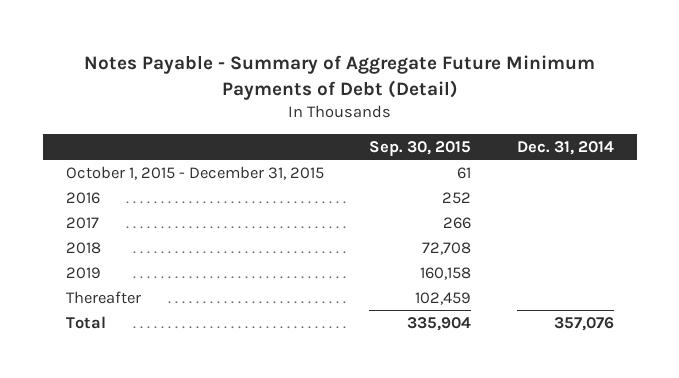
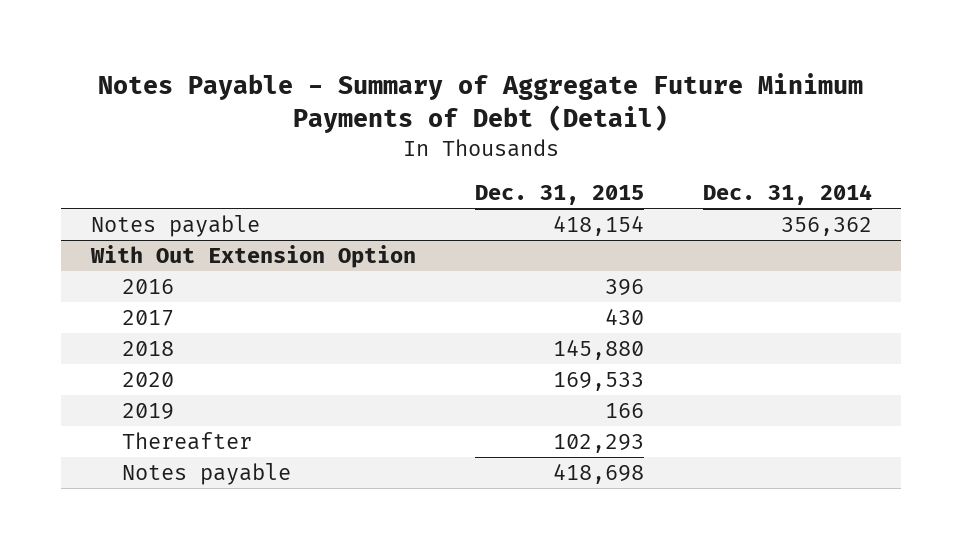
[369,140,472,156] Sep. 30, 2015 -> none
none -> [474,185,644,206] Dec. 31, 2015
[65,165,324,180] October 1, 2015 - December 31, 2015 -> none
[65,191,100,204] 2016 -> none
[65,216,99,229] 2017 -> none
[65,241,101,254] 2018 -> none
[65,266,101,279] 2019 -> none
[65,290,141,304] Thereafter -> none
[65,315,106,329] Total -> none
none -> [90,214,260,237] Notes payable
none -> [89,244,416,268] With Out Extension Option
none -> [121,278,174,294] 2016
none -> [121,309,174,326] 2017
none -> [121,340,174,356] 2018
none -> [121,371,174,387] 2020
none -> [121,402,174,420] 2019
none -> [121,431,252,450] Thereafter
none -> [121,462,291,485] Notes payable

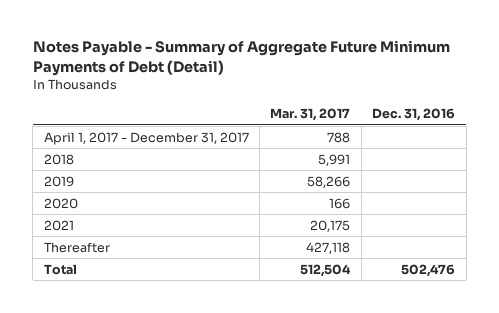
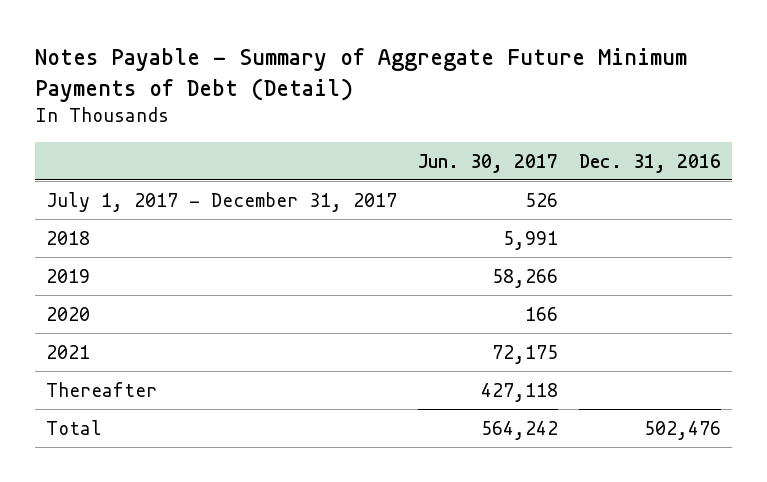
[270,107,351,121] Mar. 31, 2017 -> none
none -> [418,153,559,173] Jun. 30, 2017
[43,131,249,145] April 1, 2017 - December 31, 2017 -> [45,191,397,212] July 1, 2017 - December 31, 2017

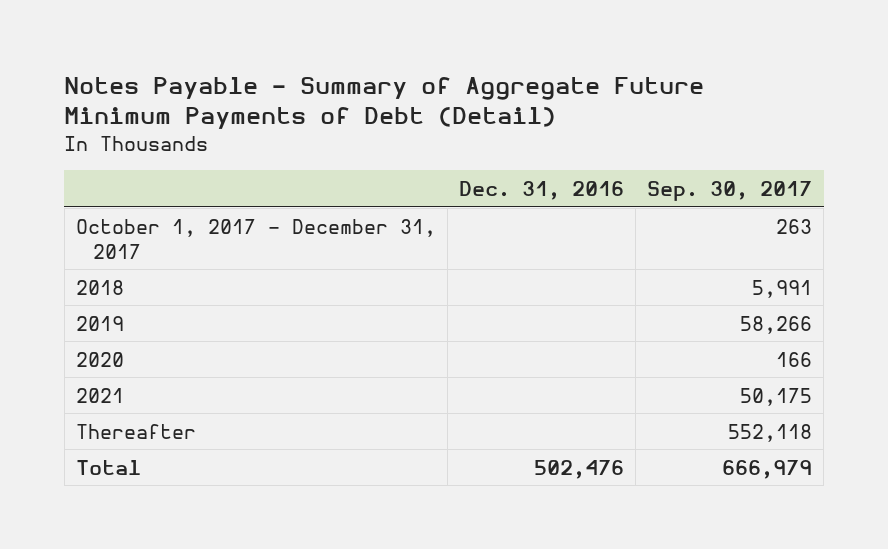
[418,153,559,173] Jun. 30, 2017 -> none
none -> [646,180,812,201] Sep. 30, 2017
[45,191,397,212] July 1, 2017 - December 31, 2017 -> [75,218,436,259] October 1, 2017 - December 31, 2017

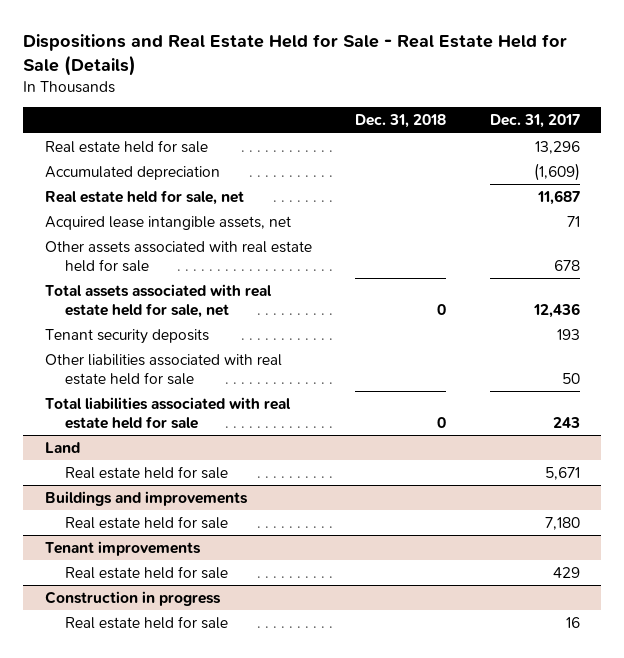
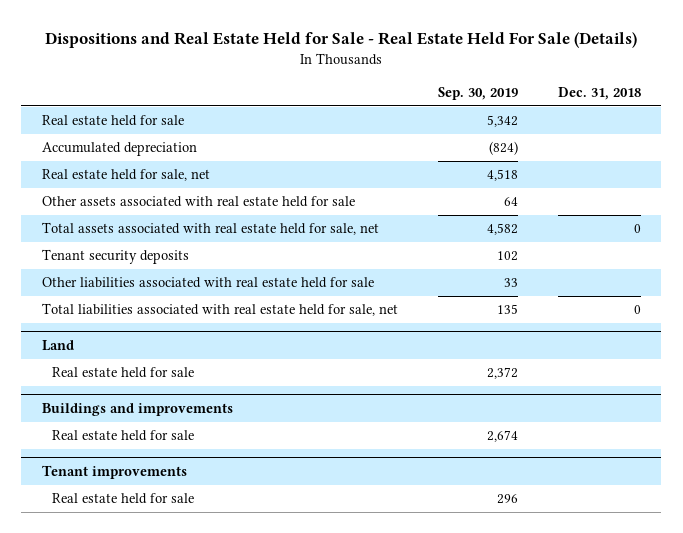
[22,34,567,77] Dispositions and Real Estate Held for Sale - Real Estate Held for Sale (Details) -> [45,32,638,49] Dispositions and Real Estate Held for Sale - Real Estate Held For Sale (Details)
[489,114,580,129] Dec. 31, 2017 -> none
none -> [437,86,518,100] Sep. 30, 2019
[44,215,291,230] Acquired lease intangible assets, net -> none
[44,396,291,429] Total liabilities associated with real estate held for sale -> [41,303,398,317] Total liabilities associated with real estate held for sale, net
[44,590,221,606] Construction in progress -> none
[64,615,228,629] Real estate held for sale -> none

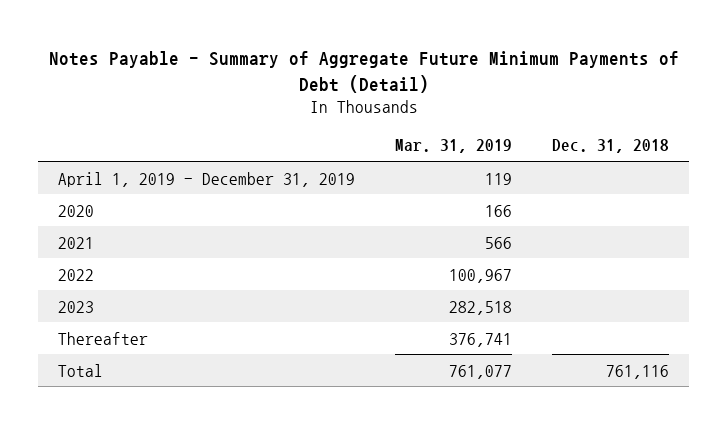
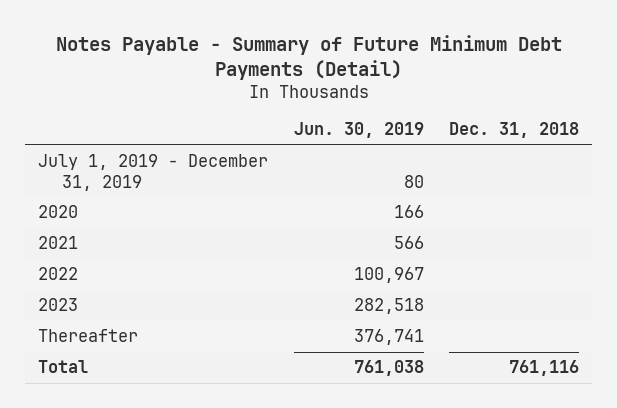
[48,50,679,93] Notes Payable - Summary of Aggregate Future Minimum Payments of Debt (Detail) -> [55,34,562,80] Notes Payable - Summary of Future Minimum Debt Payments (Detail)
[395,139,513,154] Mar. 31, 2019 -> none
none -> [293,122,424,139] Jun. 30, 2019
[57,171,355,187] April 1, 2019 - December 31, 2019 -> [38,154,269,191] July 1, 2019 - December 31, 2019

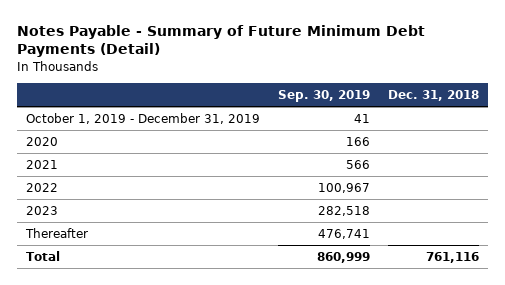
[293,122,424,139] Jun. 30, 2019 -> none
none -> [278,89,371,102] Sep. 30, 2019
[38,154,269,191] July 1, 2019 - December 31, 2019 -> [26,113,261,125] October 1, 2019 - December 31, 2019

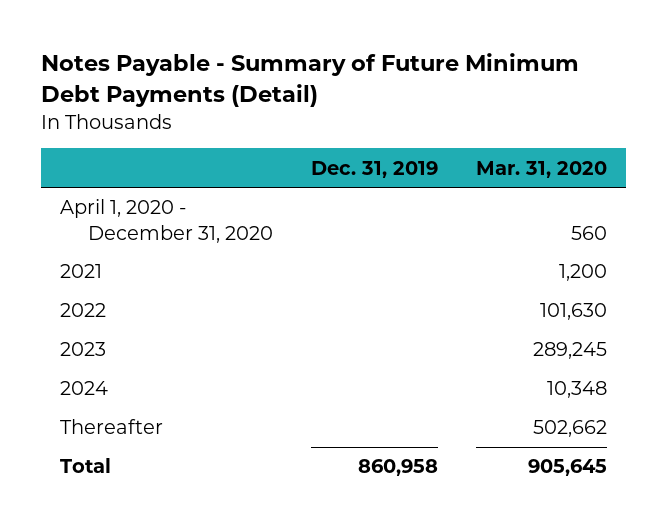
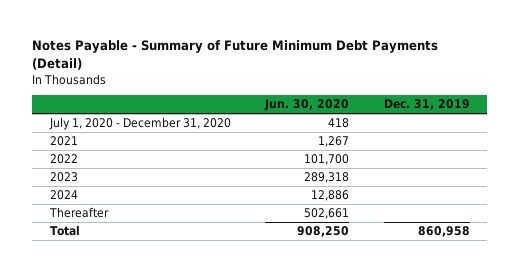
[476,160,608,178] Mar. 31, 2020 -> none
none -> [264,99,350,112] Jun. 30, 2020
[59,199,274,243] April 1, 2020 - December 31, 2020 -> [48,117,231,131] July 1, 2020 - December 31, 2020

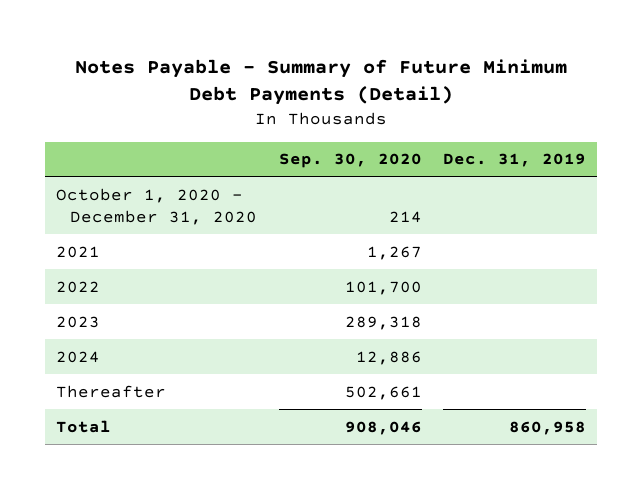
[264,99,350,112] Jun. 30, 2020 -> none
none -> [278,153,422,169] Sep. 30, 2020
[48,117,231,131] July 1, 2020 - December 31, 2020 -> [56,187,258,225] October 1, 2020 - December 31, 2020

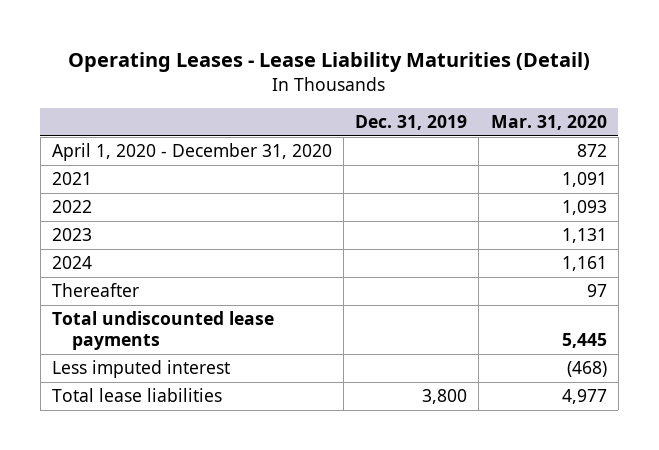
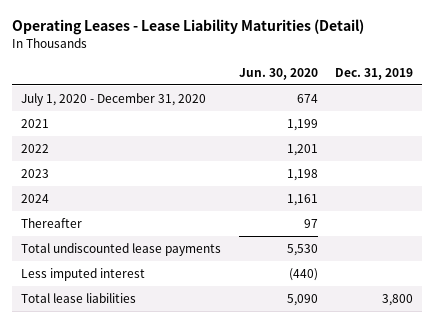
[490,115,607,131] Mar. 31, 2020 -> none
none -> [238,67,318,80] Jun. 30, 2020
[52,143,333,162] April 1, 2020 - December 31, 2020 -> [21,92,207,106] July 1, 2020 - December 31, 2020

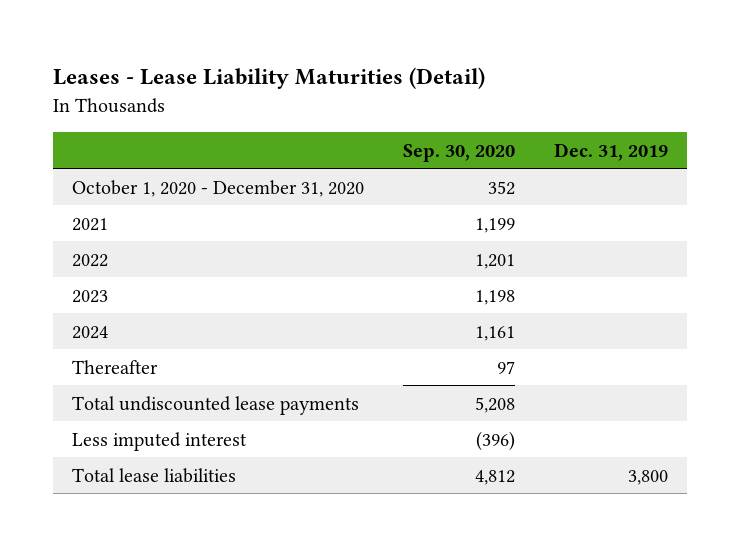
[12,19,365,36] Operating Leases - Lease Liability Maturities (Detail) -> [53,67,486,90] Leases - Lease Liability Maturities (Detail)
[238,67,318,80] Jun. 30, 2020 -> none
none -> [403,143,516,162] Sep. 30, 2020
[21,92,207,106] July 1, 2020 - December 31, 2020 -> [72,179,365,197] October 1, 2020 - December 31, 2020

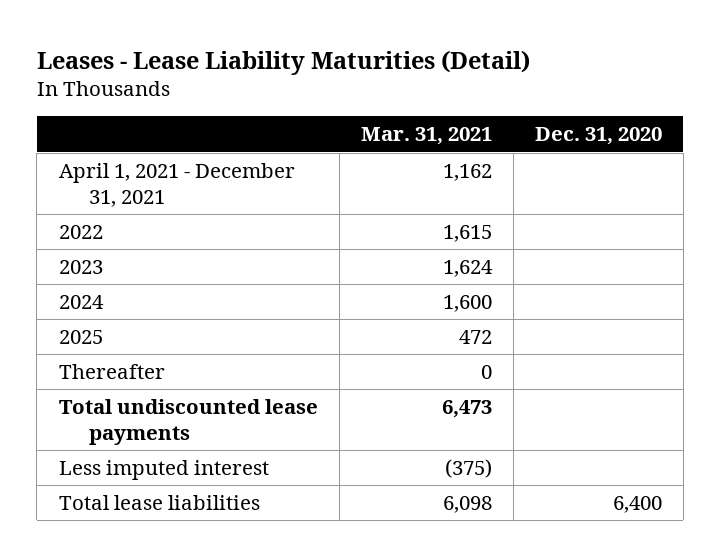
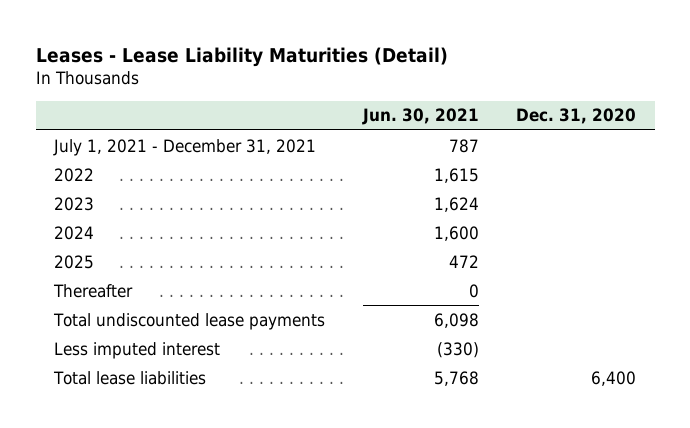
[360,127,492,146] Mar. 31, 2021 -> none
none -> [361,108,479,126] Jun. 30, 2021
[58,163,295,207] April 1, 2021 - December 31, 2021 -> [53,138,317,156] July 1, 2021 - December 31, 2021

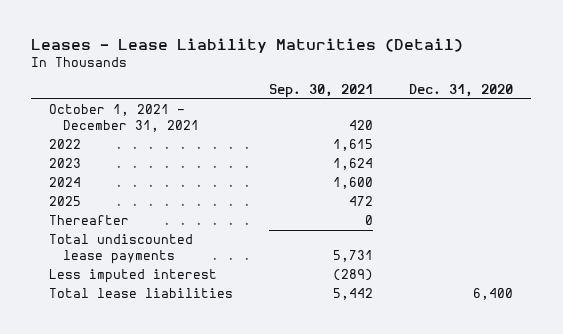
[361,108,479,126] Jun. 30, 2021 -> none
none -> [269,83,374,98] Sep. 30, 2021
[53,138,317,156] July 1, 2021 - December 31, 2021 -> [49,104,199,132] October 1, 2021 - December 31, 2021

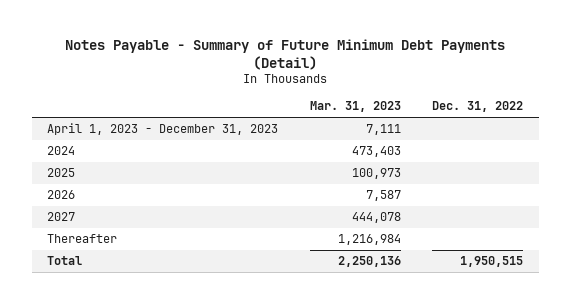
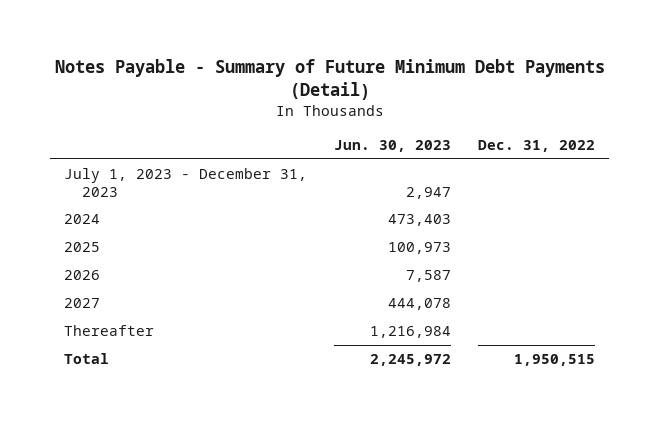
[309,101,401,113] Mar. 31, 2023 -> none
none -> [334,139,452,152] Jun. 30, 2023
[47,123,279,136] April 1, 2023 - December 31, 2023 -> [64,168,308,197] July 1, 2023 - December 31, 2023

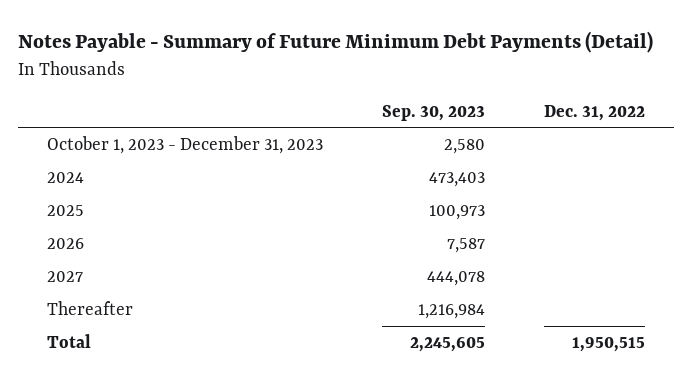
[334,139,452,152] Jun. 30, 2023 -> none
none -> [381,104,485,121] Sep. 30, 2023
[64,168,308,197] July 1, 2023 - December 31, 2023 -> [47,135,324,154] October 1, 2023 - December 31, 2023

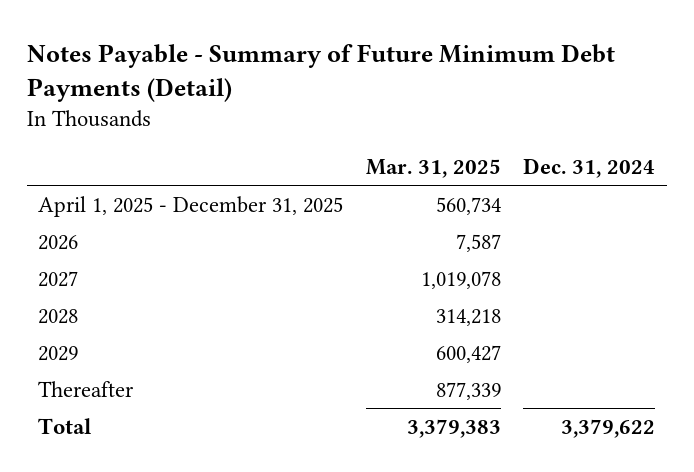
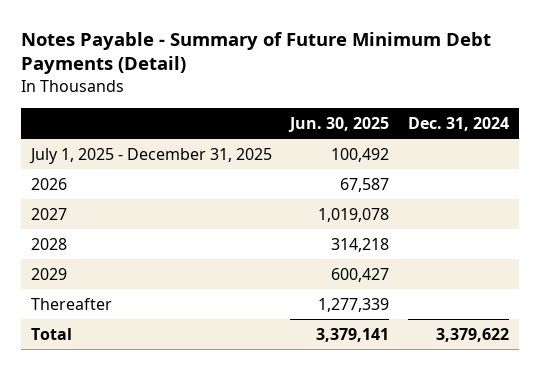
[365,159,501,179] Mar. 31, 2025 -> none
none -> [288,116,390,132] Jun. 30, 2025
[38,195,344,217] April 1, 2025 - December 31, 2025 -> [28,147,272,164] July 1, 2025 - December 31, 2025

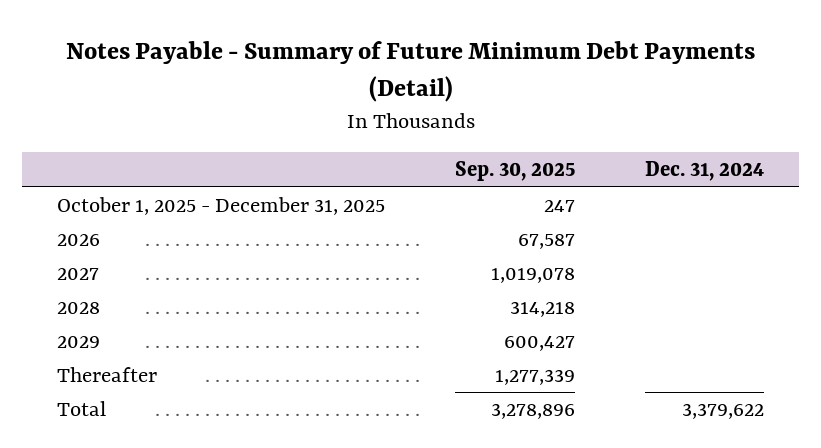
[288,116,390,132] Jun. 30, 2025 -> none
none -> [455,161,576,182] Sep. 30, 2025
[28,147,272,164] July 1, 2025 - December 31, 2025 -> [56,196,385,215] October 1, 2025 - December 31, 2025

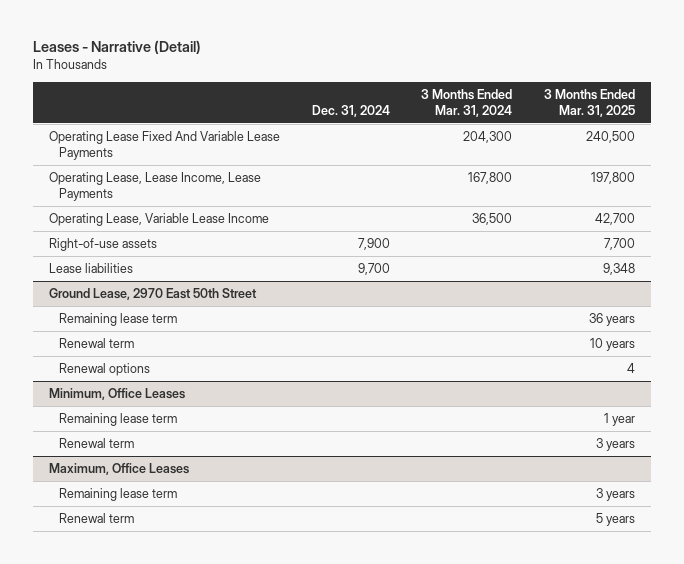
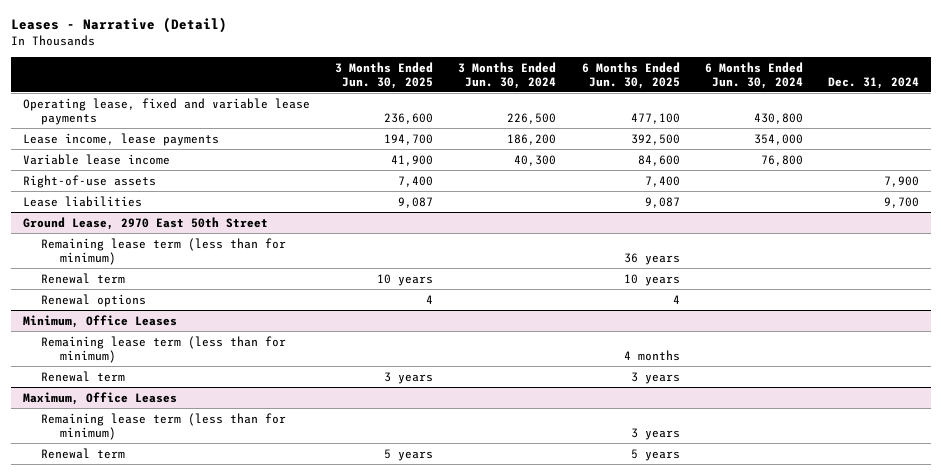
[421,89,513,117] 3 Months Ended Mar. 31, 2024 -> none
[544,89,636,117] 3 Months Ended Mar. 31, 2025 -> none
none -> [335,61,434,89] 3 Months Ended Jun. 30, 2025
none -> [458,61,557,89] 3 Months Ended Jun. 30, 2024
none -> [581,61,680,89] 6 Months Ended Jun. 30, 2025
none -> [704,61,803,89] 6 Months Ended Jun. 30, 2024
[48,131,280,160] Operating Lease Fixed And Variable Lease Payments -> [23,97,311,125] Operating lease, fixed and variable lease payments
[48,172,261,201] Operating Lease, Lease Income, Lease Payments -> [23,132,220,146] Lease income, lease payments
[48,213,269,227] Operating Lease, Variable Lease Income -> [23,153,171,165] Variable lease income
[58,313,177,327] Remaining lease term -> [41,237,287,265] Remaining lease term (less than for minimum)
[58,413,177,427] Remaining lease term -> [41,335,287,363] Remaining lease term (less than for minimum)
[58,488,177,502] Remaining lease term -> [41,412,287,440] Remaining lease term (less than for minimum)

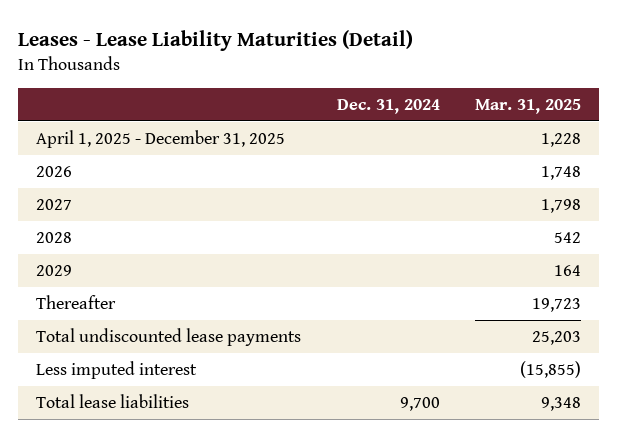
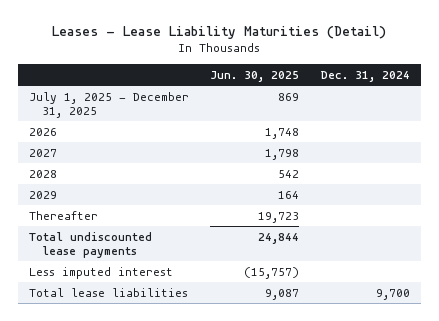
[475,98,582,114] Mar. 31, 2025 -> none
none -> [210,70,300,82] Jun. 30, 2025
[36,130,286,149] April 1, 2025 - December 31, 2025 -> [28,91,189,118] July 1, 2025 - December 31, 2025

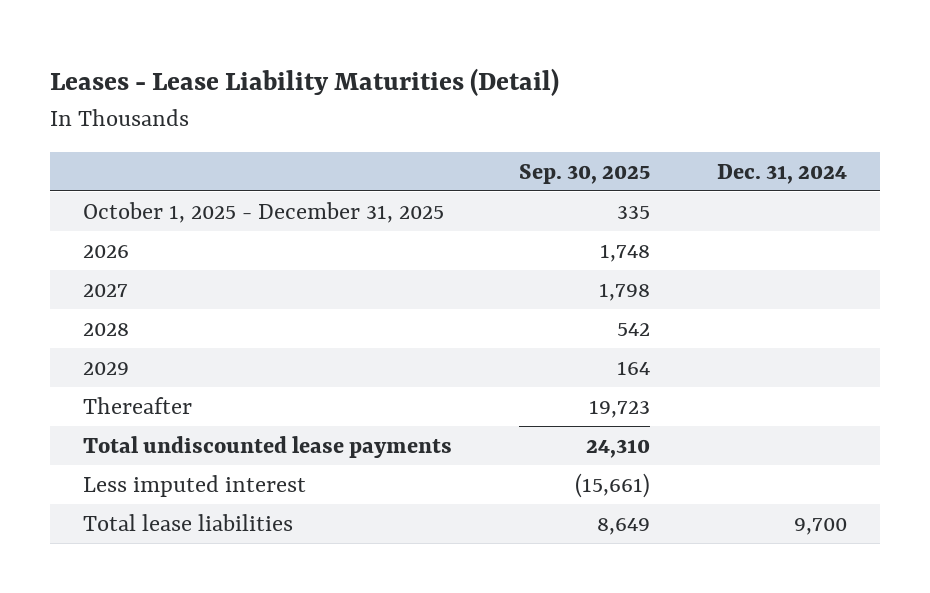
[210,70,300,82] Jun. 30, 2025 -> none
none -> [518,163,650,184] Sep. 30, 2025
[28,91,189,118] July 1, 2025 - December 31, 2025 -> [82,201,444,223] October 1, 2025 - December 31, 2025

